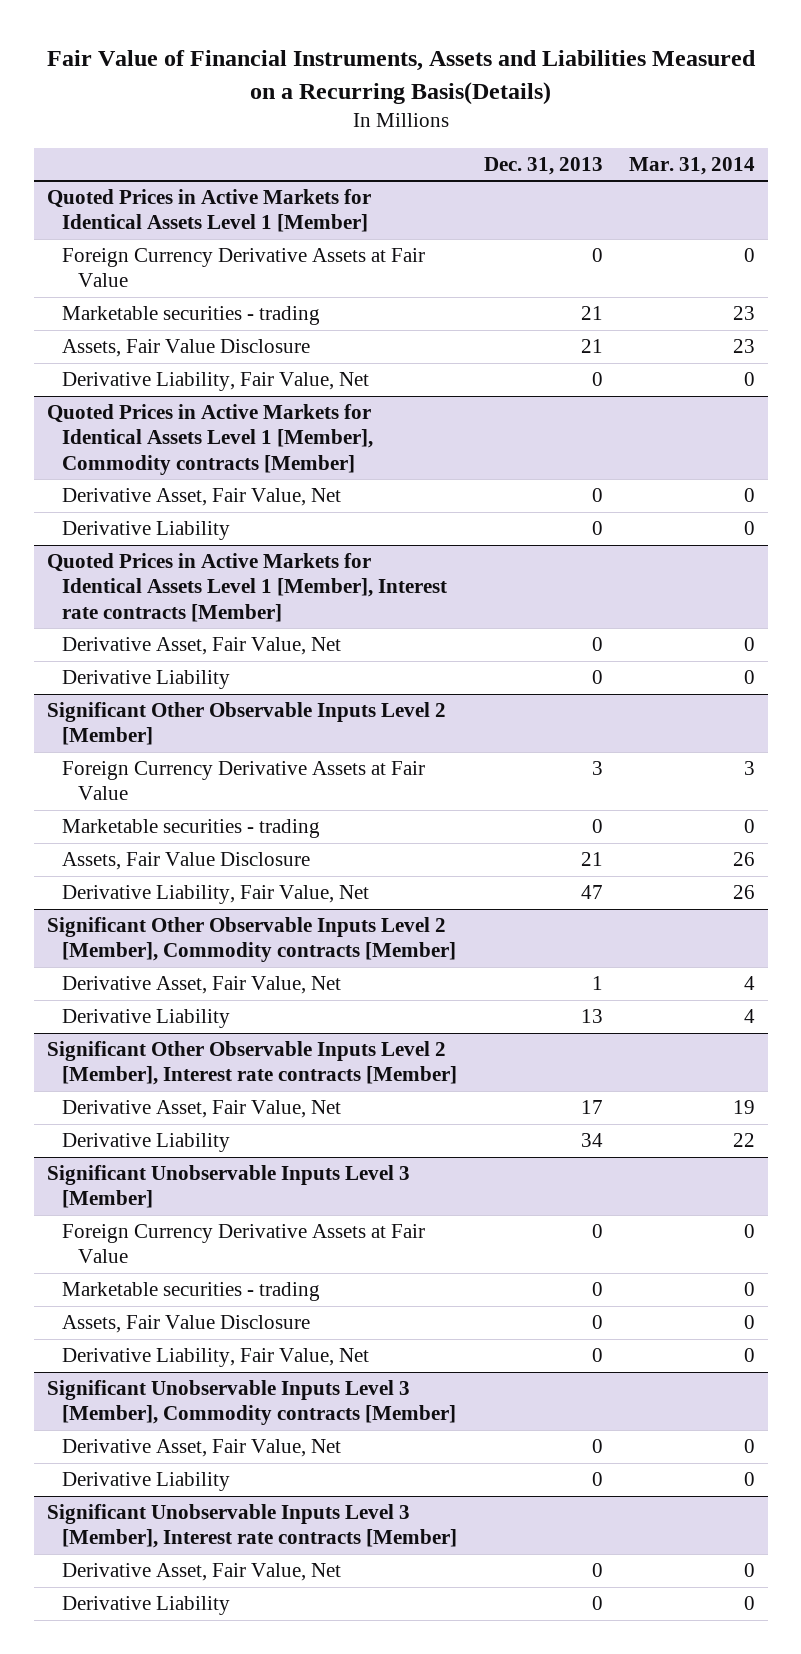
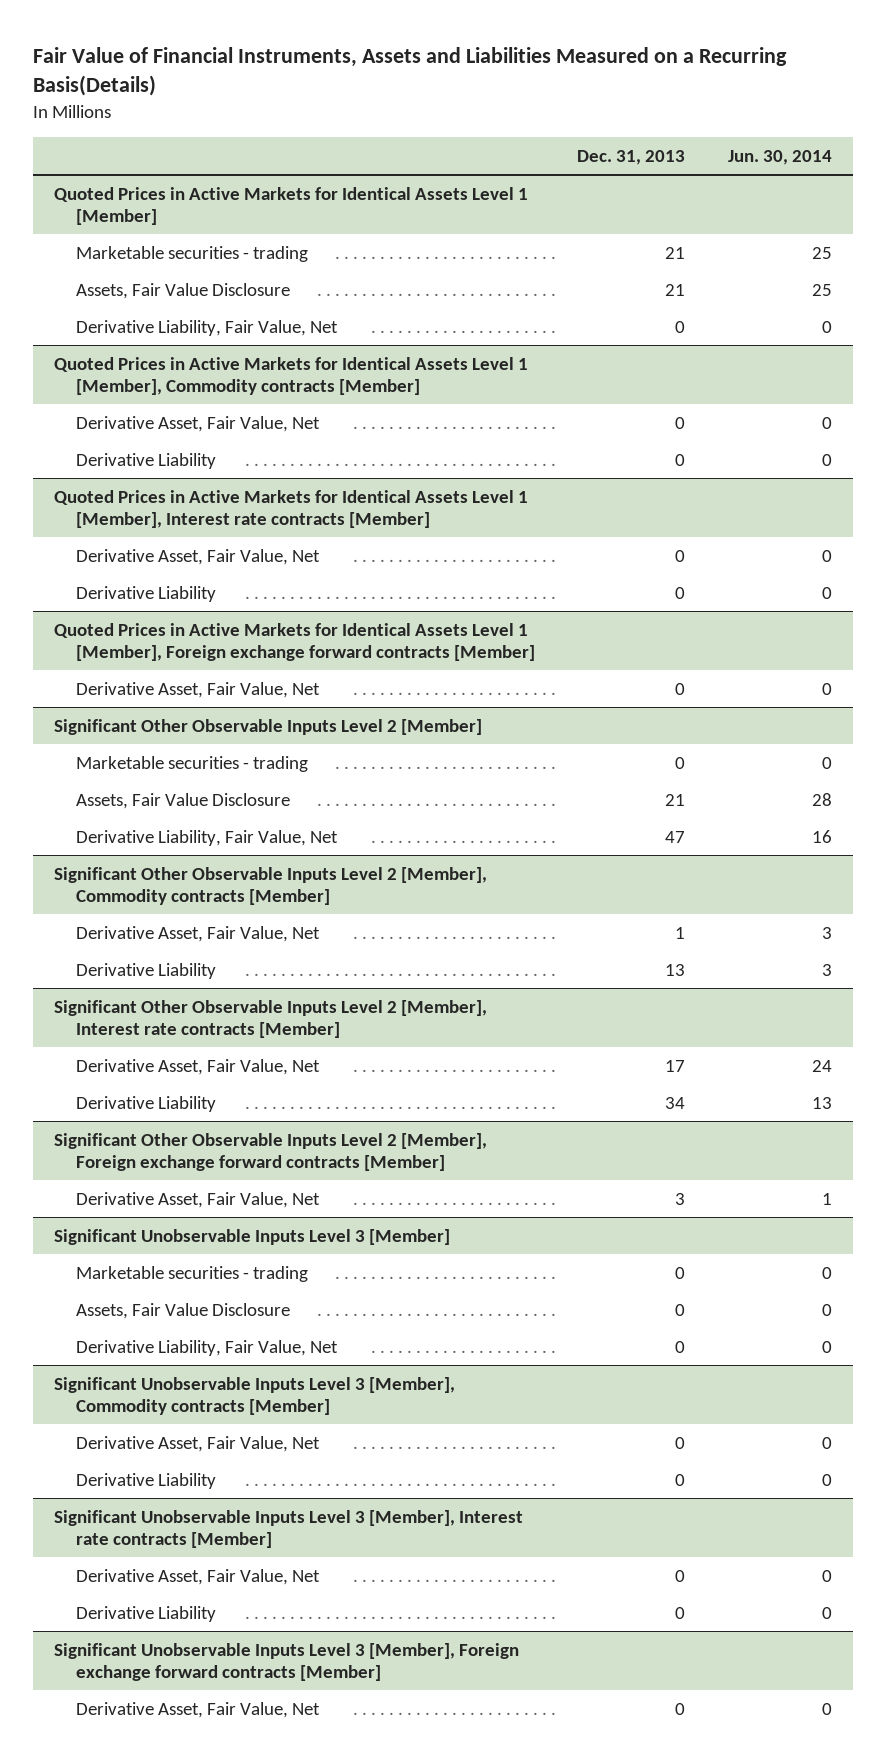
[628,156,755,175] Mar. 31, 2014 -> none
none -> [727,149,832,165] Jun. 30, 2014
[62,248,426,288] Foreign Currency Derivative Assets at Fair Value -> none
none -> [54,622,536,662] Quoted Prices in Active Markets for Identical Assets Level 1 [Member], Foreign exchange forward contracts [Member]
none -> [76,681,321,698] Derivative Asset, Fair Value, Net
[62,761,426,801] Foreign Currency Derivative Assets at Fair Value -> none
none -> [54,1132,488,1172] Significant Other Observable Inputs Level 2 [Member], Foreign exchange forward contracts [Member]
none -> [76,1191,321,1208] Derivative Asset, Fair Value, Net
[62,1224,426,1264] Foreign Currency Derivative Assets at Fair Value -> none
none -> [54,1642,520,1682] Significant Unobservable Inputs Level 3 [Member], Foreign exchange forward contracts [Member]
none -> [76,1701,321,1718] Derivative Asset, Fair Value, Net

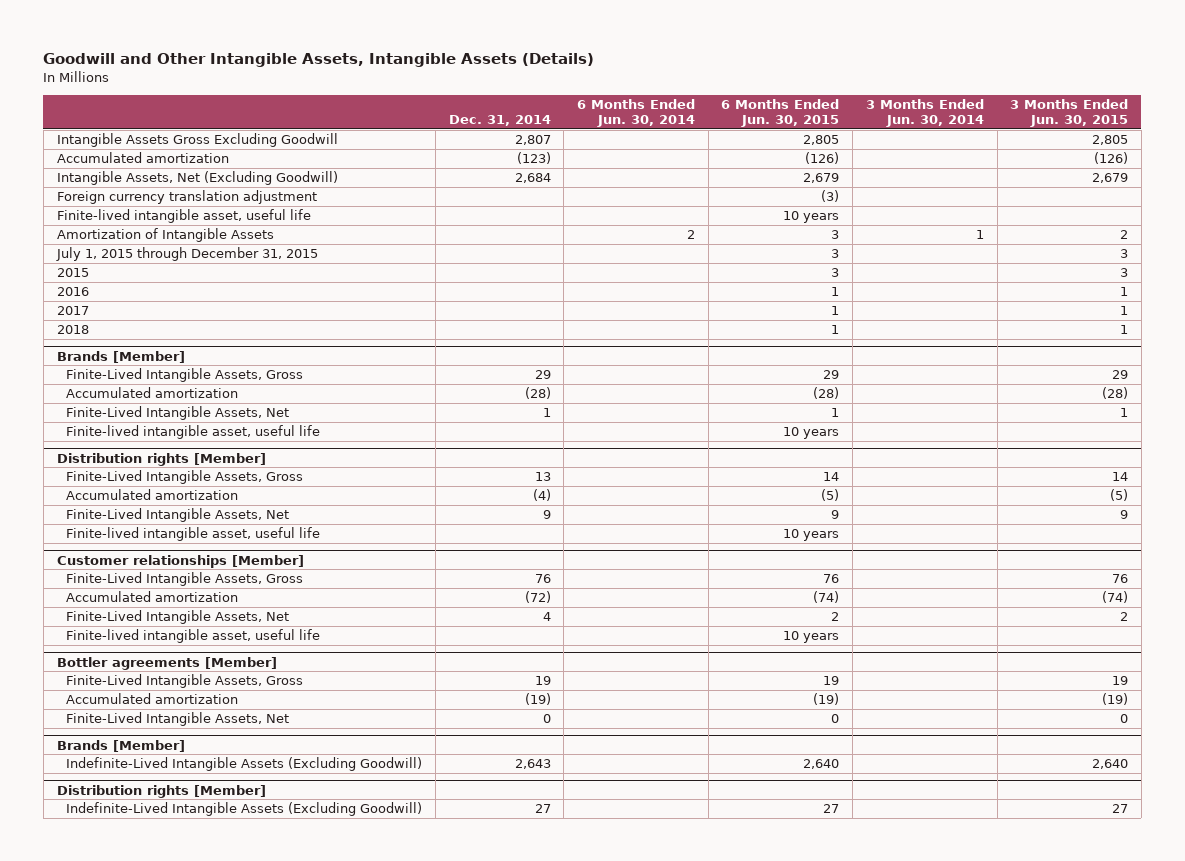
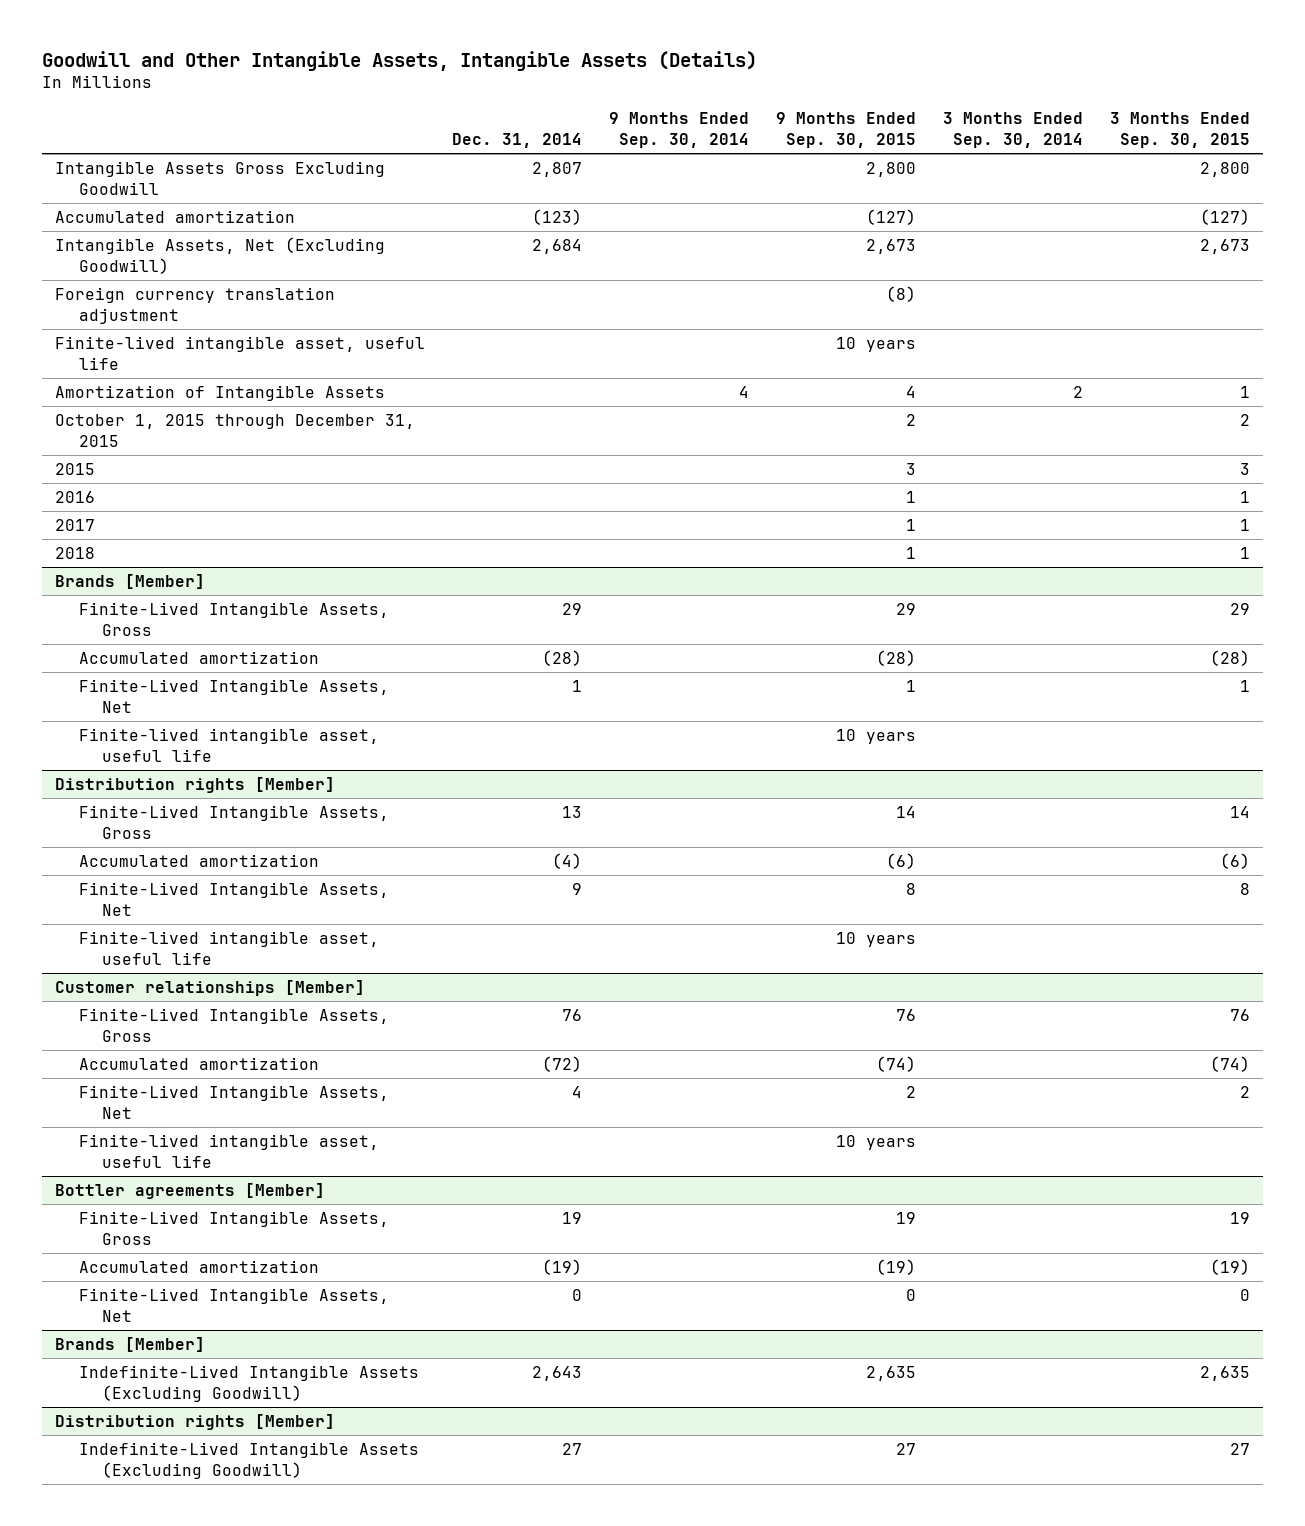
[577,99,696,128] 6 Months Ended Jun. 30, 2014 -> none
[721,99,840,128] 6 Months Ended Jun. 30, 2015 -> none
[865,99,984,128] 3 Months Ended Jun. 30, 2014 -> none
[1010,99,1129,128] 3 Months Ended Jun. 30, 2015 -> none
none -> [609,112,750,149] 9 Months Ended Sep. 30, 2014
none -> [776,112,917,149] 9 Months Ended Sep. 30, 2015
none -> [942,112,1083,149] 3 Months Ended Sep. 30, 2014
none -> [1109,112,1250,149] 3 Months Ended Sep. 30, 2015
[55,247,318,262] July 1, 2015 through December 31, 2015 -> [55,413,416,447] October 1, 2015 through December 31, 2015

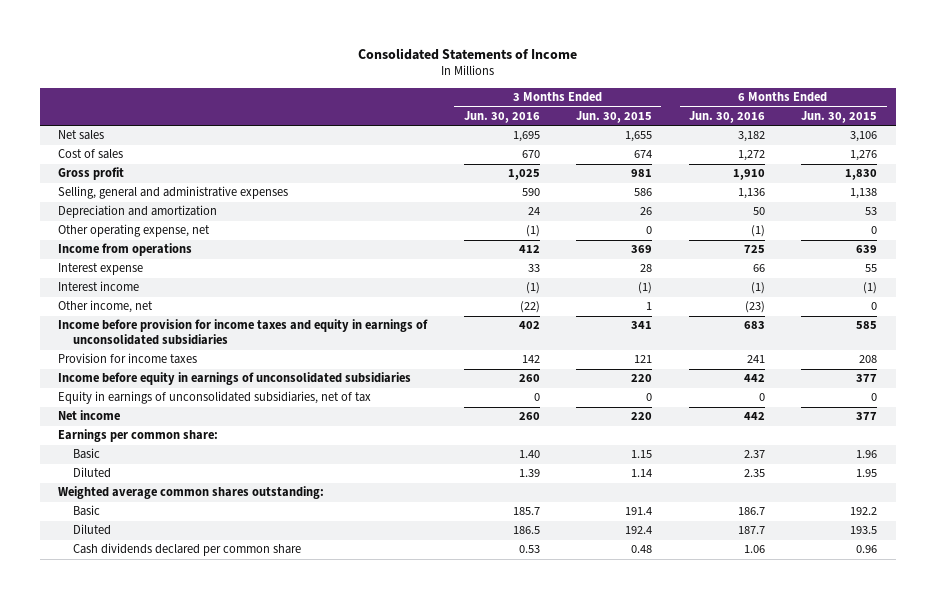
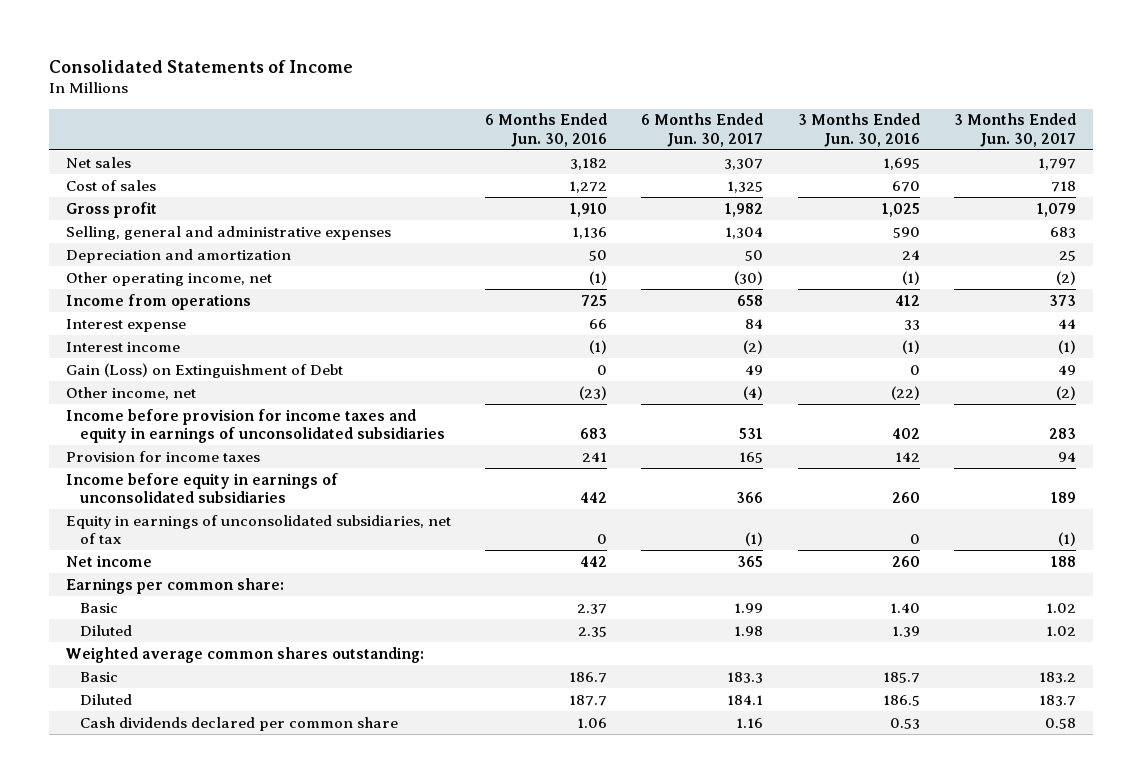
[576,110,653,123] Jun. 30, 2015 -> none
[801,110,878,123] Jun. 30, 2015 -> none
none -> [641,113,764,147] 6 Months Ended Jun. 30, 2017
none -> [953,113,1076,147] 3 Months Ended Jun. 30, 2017
[57,224,210,238] Other operating expense, net -> [66,271,273,286] Other operating income, net
none -> [66,362,344,378] Gain (Loss) on Extinguishment of Debt

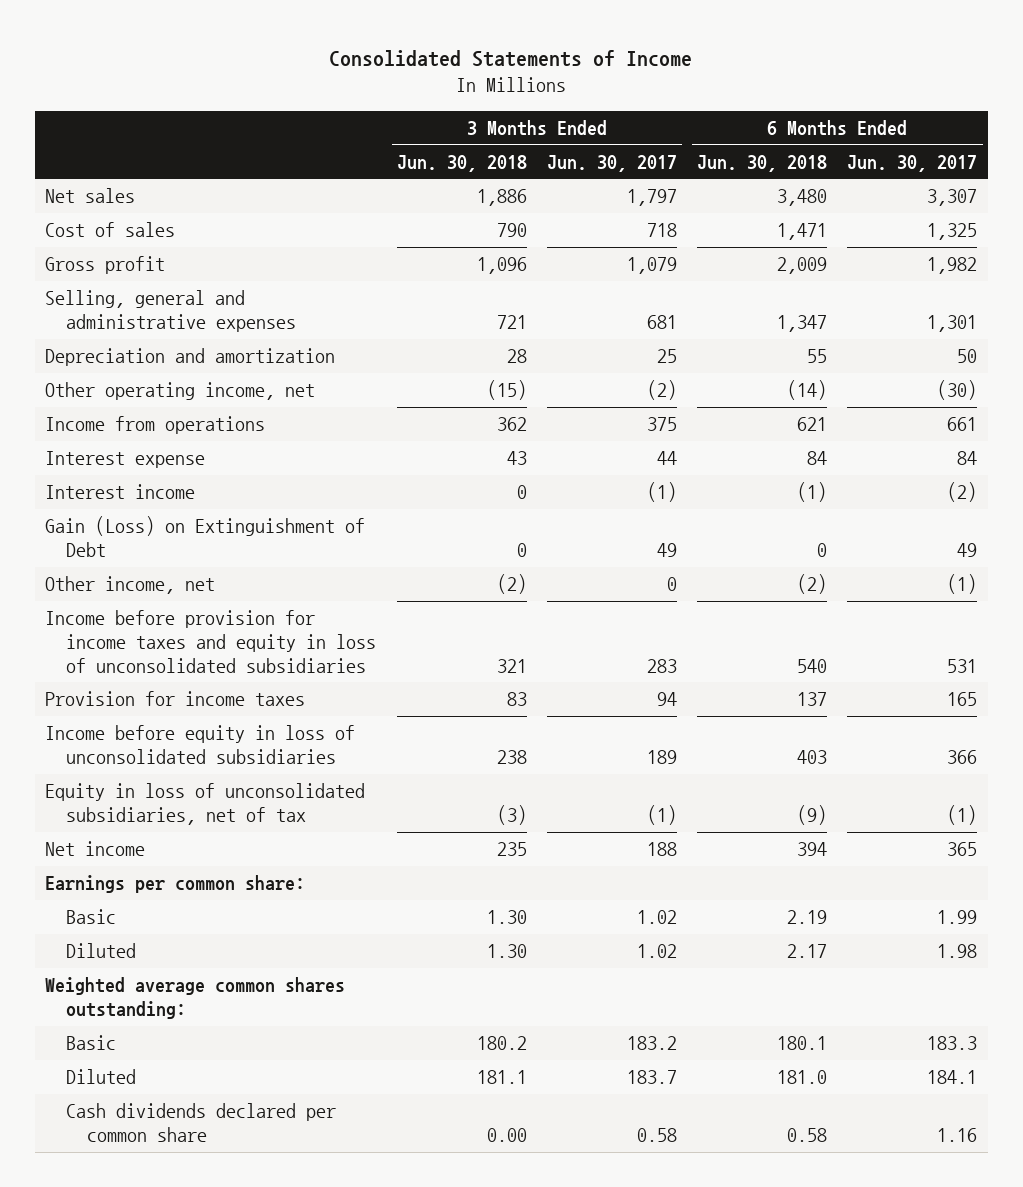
[485,113,608,147] 6 Months Ended Jun. 30, 2016 -> none
[797,113,920,147] 3 Months Ended Jun. 30, 2016 -> none
none -> [396,154,527,172] Jun. 30, 2018
none -> [697,154,828,172] Jun. 30, 2018
[725,226,764,239] 1,304 -> [927,314,978,332] 1,301
[1049,226,1076,238] 683 -> [646,314,677,329] 681
[737,294,764,306] 658 -> [947,417,978,432] 661
[1048,294,1076,306] 373 -> [646,417,677,432] 375
[743,385,764,400] (4) -> [947,574,978,595] (1)
[1055,385,1076,400] (2) -> [666,577,677,592] 0
[66,408,445,444] Income before provision for income taxes and equity in earnings of unconsolidated subsidiaries -> [45,610,377,673] Income before provision for income taxes and equity in loss of unconsolidated subsidiaries
[66,472,339,504] Income before equity in earnings of unconsolidated subsidiaries -> [45,725,356,764] Income before equity in loss of unconsolidated subsidiaries
[66,514,452,545] Equity in earnings of unconsolidated subsidiaries, net of tax -> [45,783,366,825] Equity in loss of unconsolidated subsidiaries, net of tax

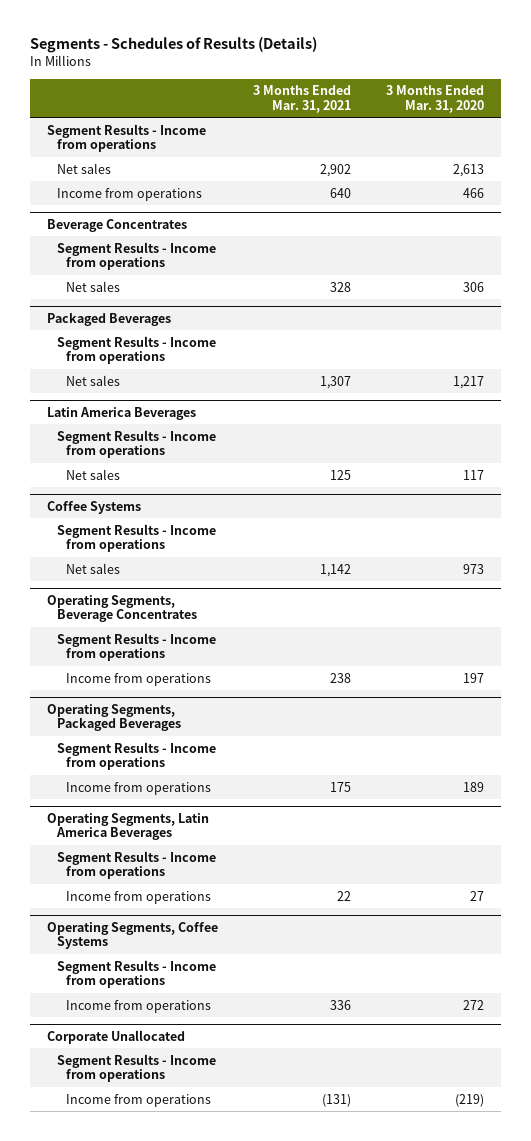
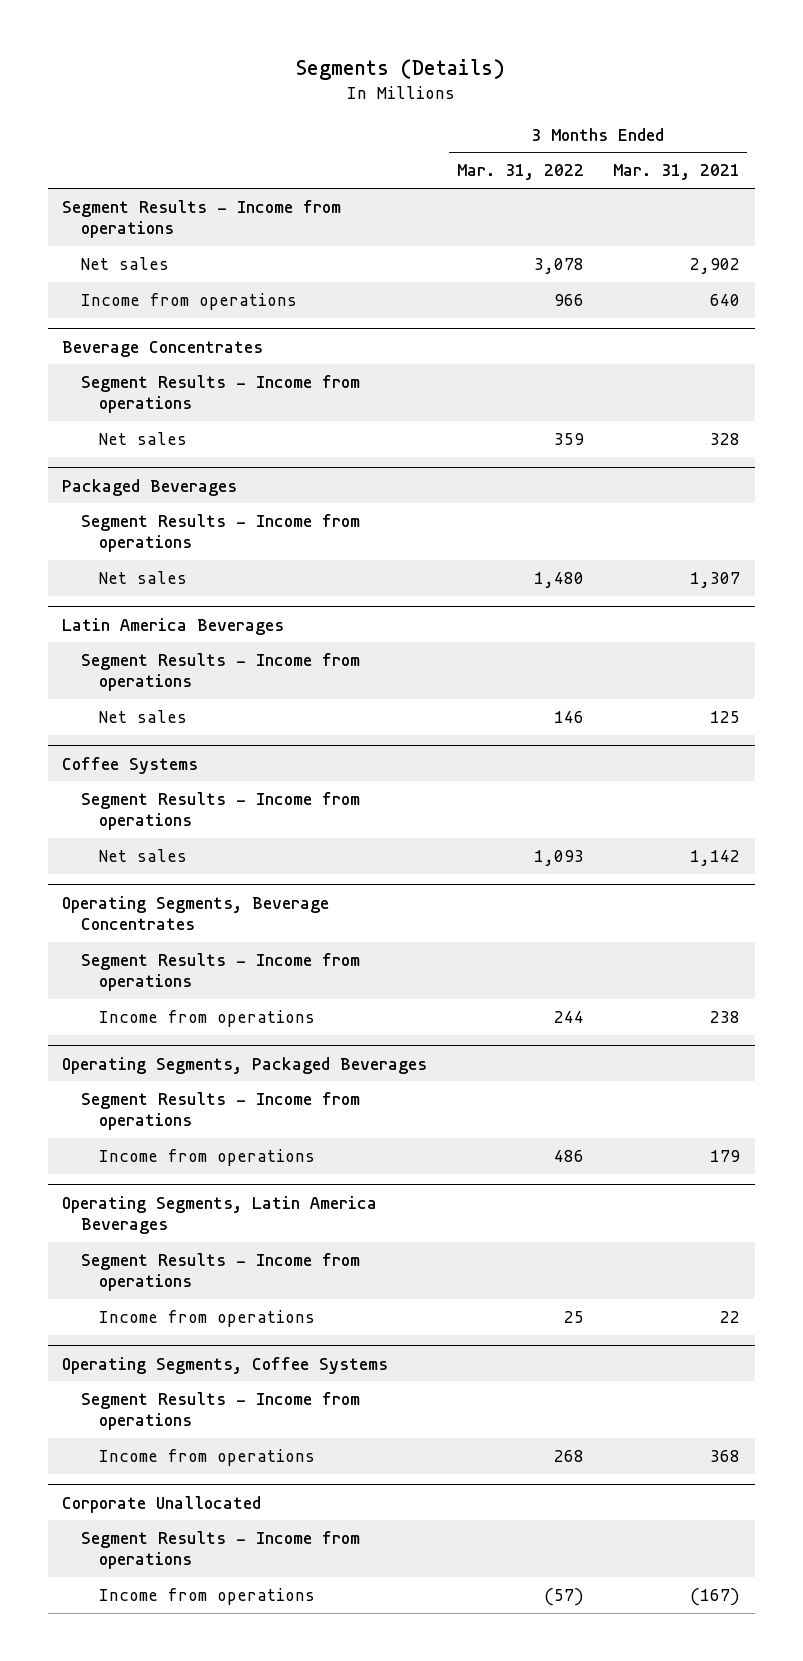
[30,37,318,54] Segments - Schedules of Results (Details) -> [296,59,506,81] Segments (Details)
[385,85,484,113] 3 Months Ended Mar. 31, 2020 -> none
none -> [456,164,584,181] Mar. 31, 2022
[330,781,352,792] 175 -> [710,1149,741,1162] 179
[330,999,352,1010] 336 -> [710,1449,741,1462] 368
[322,1093,352,1107] (131) -> [690,1587,741,1606] (167)

